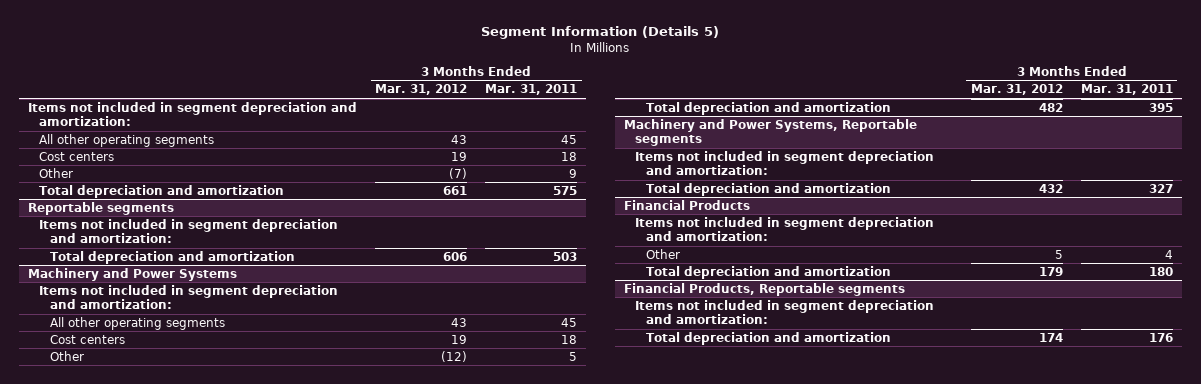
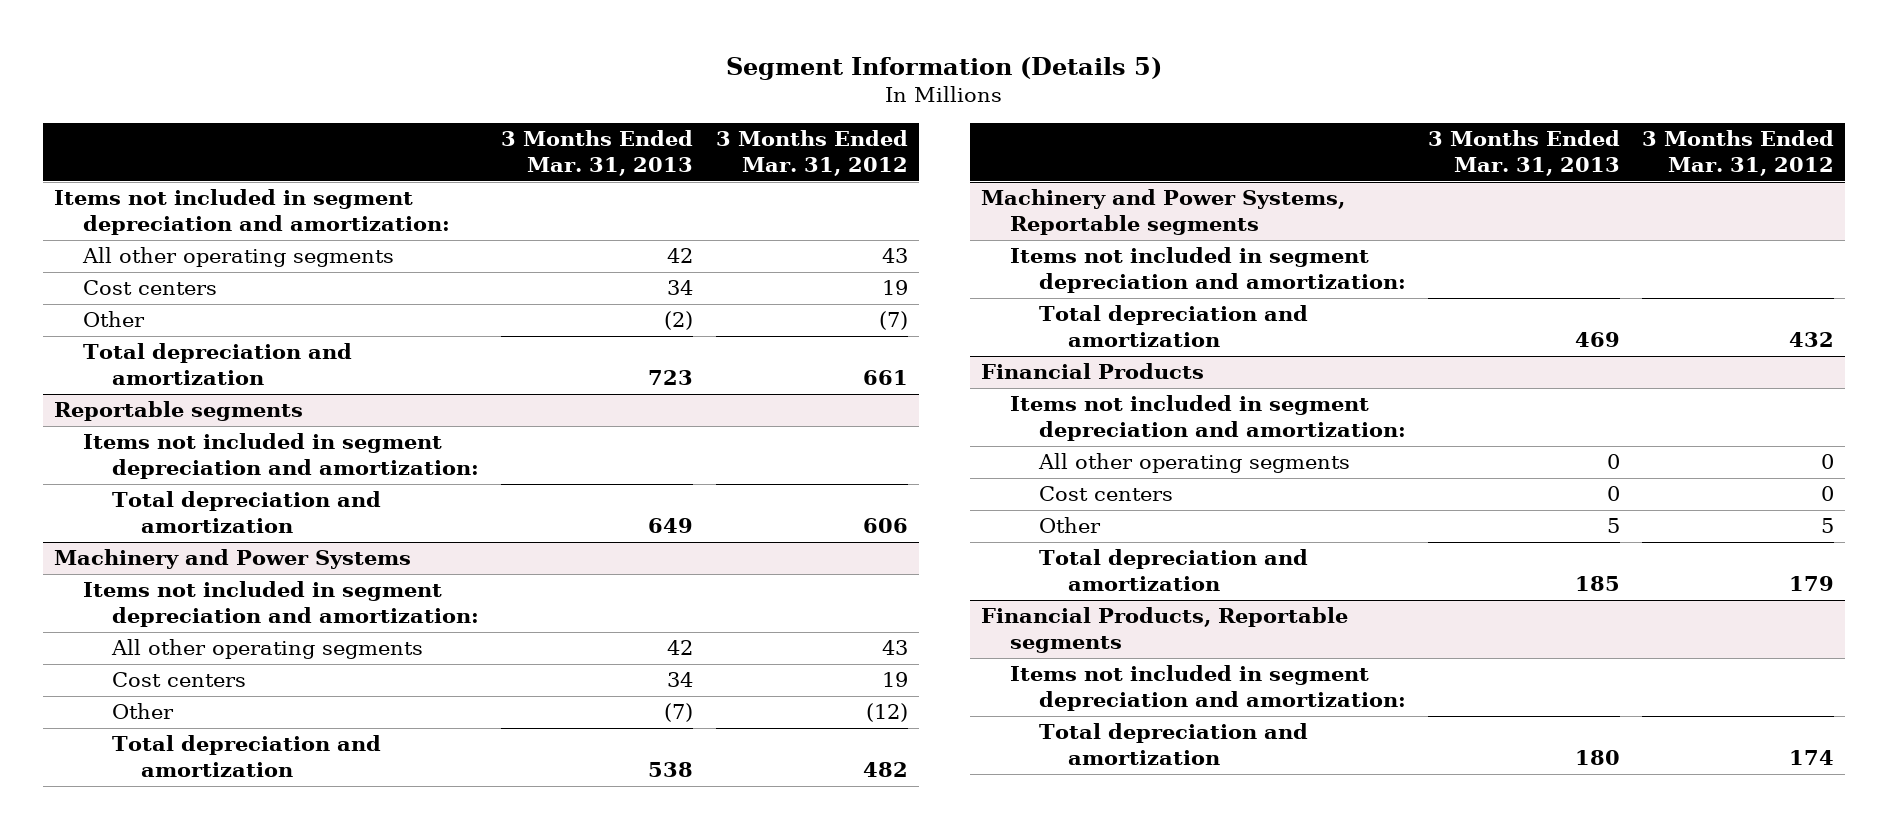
[485,84,578,96] Mar. 31, 2011 -> none
none -> [501,130,694,177] 3 Months Ended Mar. 31, 2013
none -> [1037,453,1350,474] All other operating segments
none -> [1038,486,1173,502] Cost centers

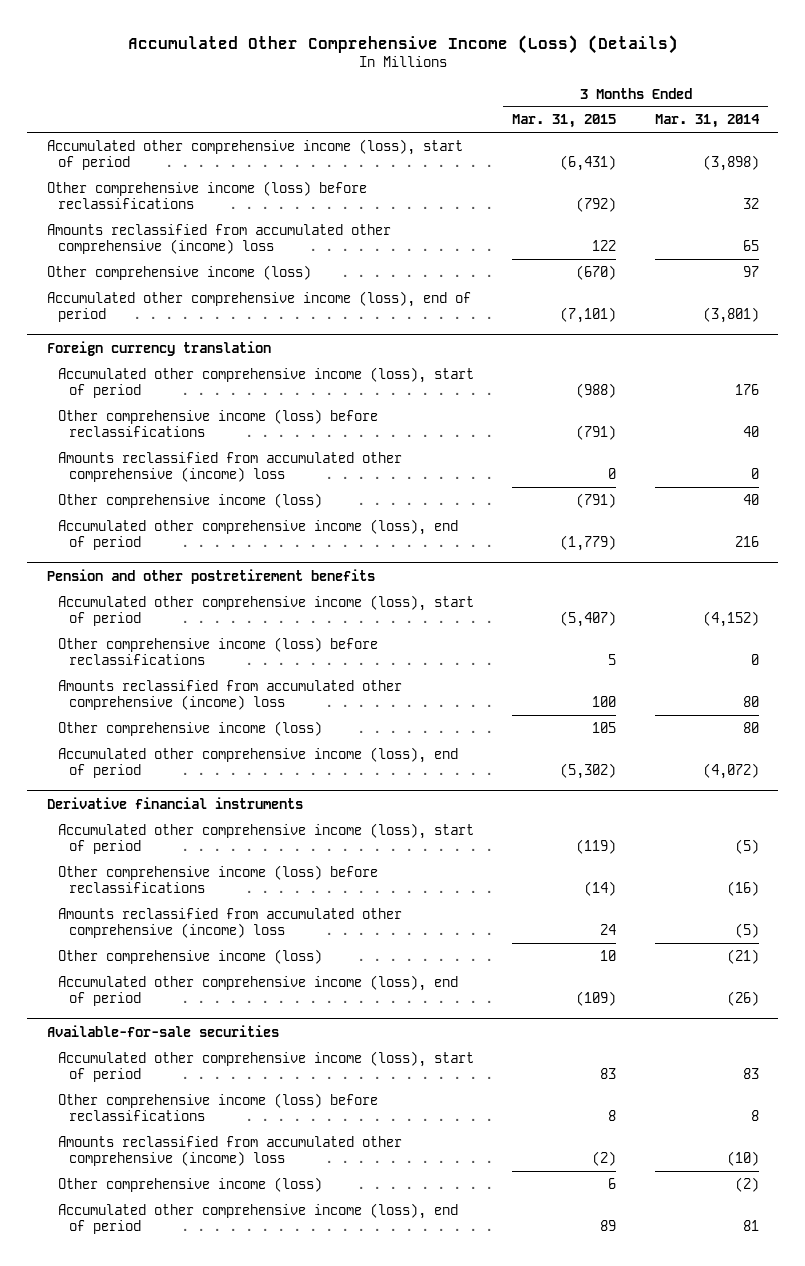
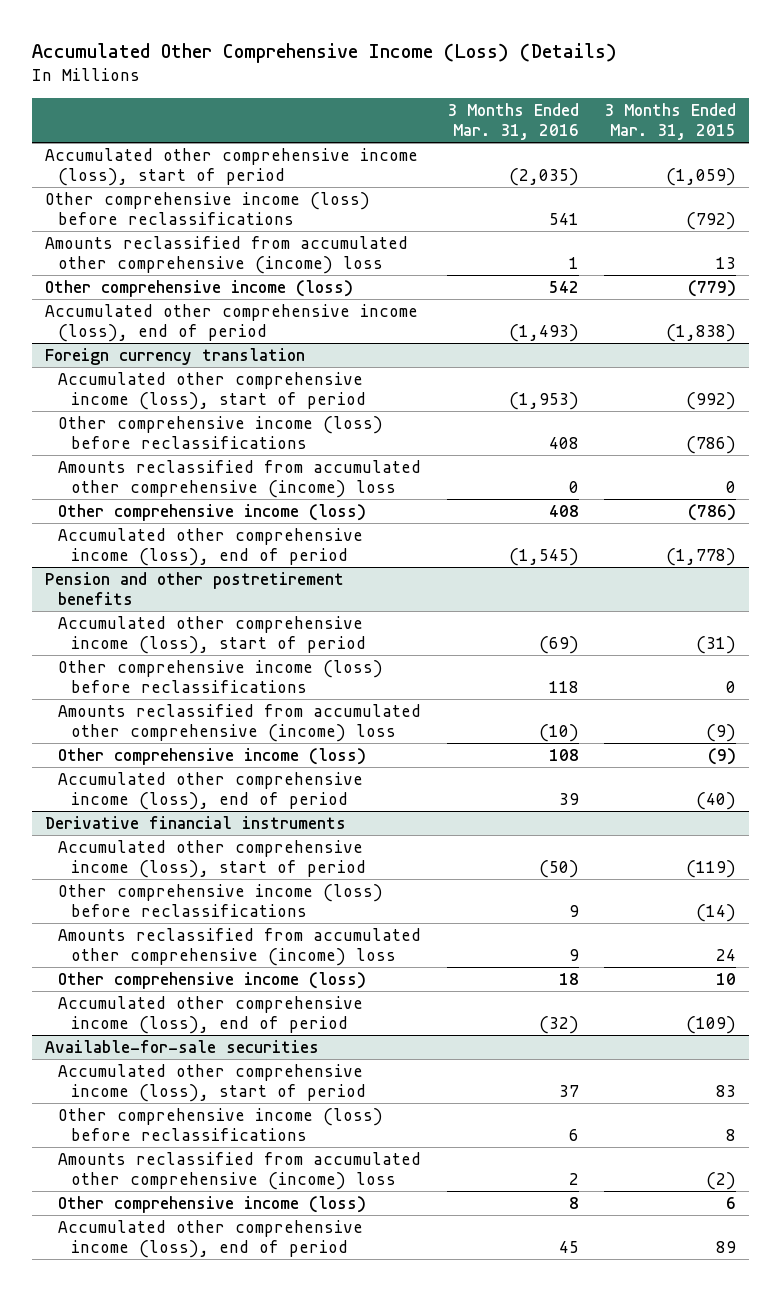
[654,114,760,129] Mar. 31, 2014 -> none
none -> [446,103,579,140] 3 Months Ended Mar. 31, 2016
[560,154,617,171] (6,431) -> [666,167,737,186] (1,059)
[592,239,617,251] 122 -> [716,256,737,269] 13
[576,264,617,280] (670) -> [688,279,737,297] (779)
[560,306,617,323] (7,101) -> [666,323,737,342] (1,838)
[576,382,617,398] (988) -> [686,391,737,410] (992)
[576,424,617,440] (791) -> [686,435,737,454] (786)
[576,492,617,508] (791) -> [688,503,737,521] (786)
[560,534,617,551] (1,779) -> [666,547,737,566] (1,778)
[560,610,617,627] (5,407) -> [696,635,737,654] (31)
[608,653,617,665] 5 -> [726,680,737,693] 0
[592,695,617,707] 100 -> [706,723,737,742] (9)
[592,721,617,733] 105 -> [708,747,737,765] (9)
[560,762,617,779] (5,302) -> [696,791,737,810] (40)

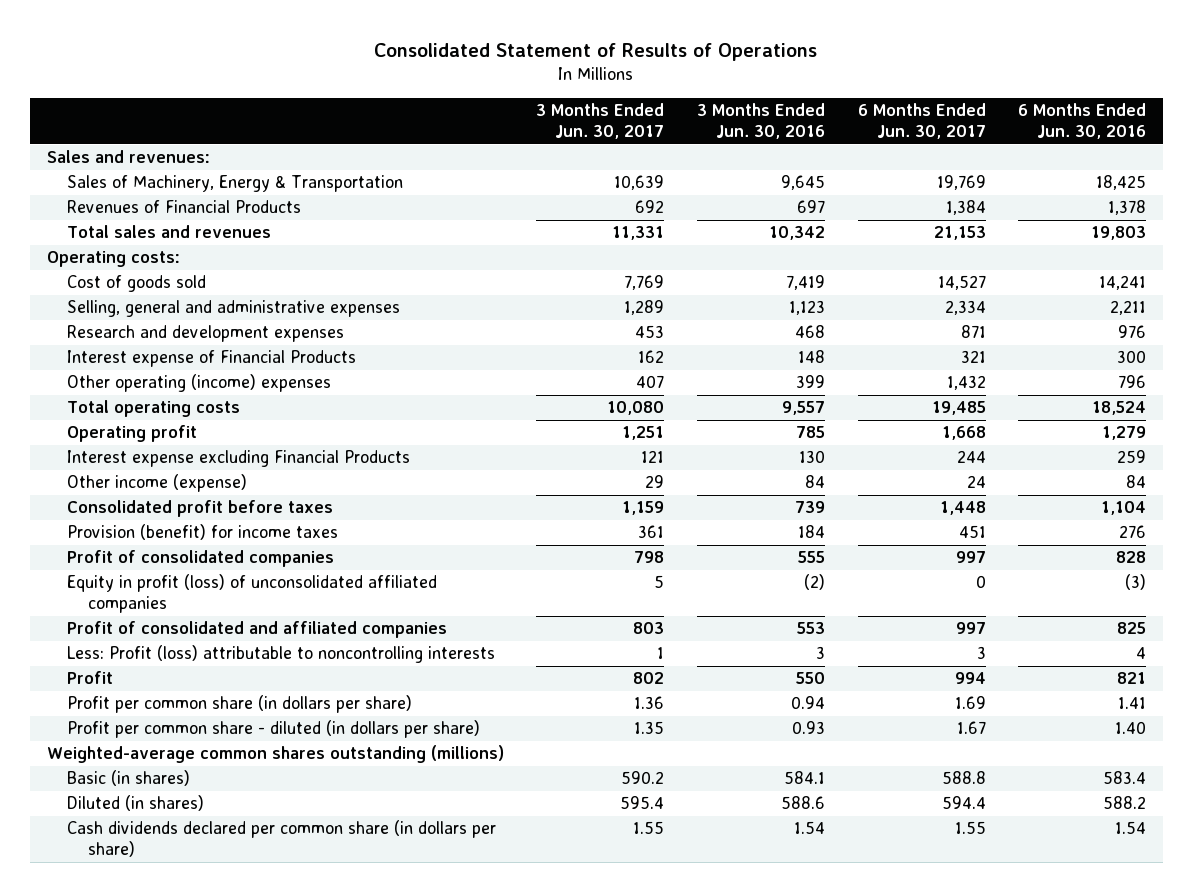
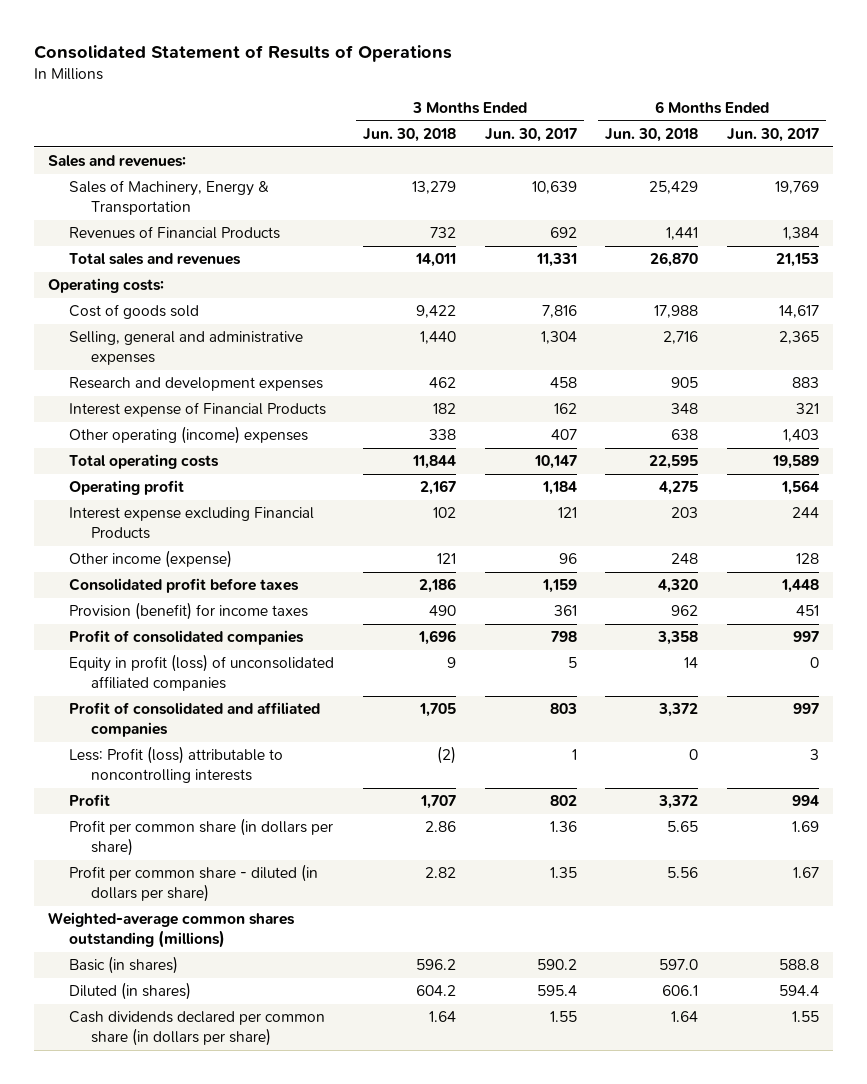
[696,103,825,139] 3 Months Ended Jun. 30, 2016 -> none
[1018,103,1147,139] 6 Months Ended Jun. 30, 2016 -> none
none -> [363,127,457,142] Jun. 30, 2018
none -> [605,127,699,142] Jun. 30, 2018
[624,275,665,291] 7,769 -> [541,305,577,319] 7,816
[937,275,986,291] 14,527 -> [779,305,820,319] 14,617
[624,300,665,316] 1,289 -> [540,331,577,345] 1,304
[944,300,986,316] 2,334 -> [779,331,820,345] 2,365
[635,325,665,339] 453 -> [549,377,577,389] 458
[960,325,986,339] 871 -> [792,377,820,389] 883
[946,375,986,391] 1,432 -> [783,429,820,443] 1,403
[607,401,665,416] 10,080 -> [533,455,577,470] 10,147
[931,401,986,416] 19,485 -> [772,455,820,470] 19,589
[622,426,665,441] 1,251 -> [541,481,577,496] 1,184
[941,426,986,441] 1,668 -> [781,480,820,496] 1,564
[645,475,665,489] 29 -> [558,553,577,565] 96
[966,475,986,489] 24 -> [796,553,820,565] 128

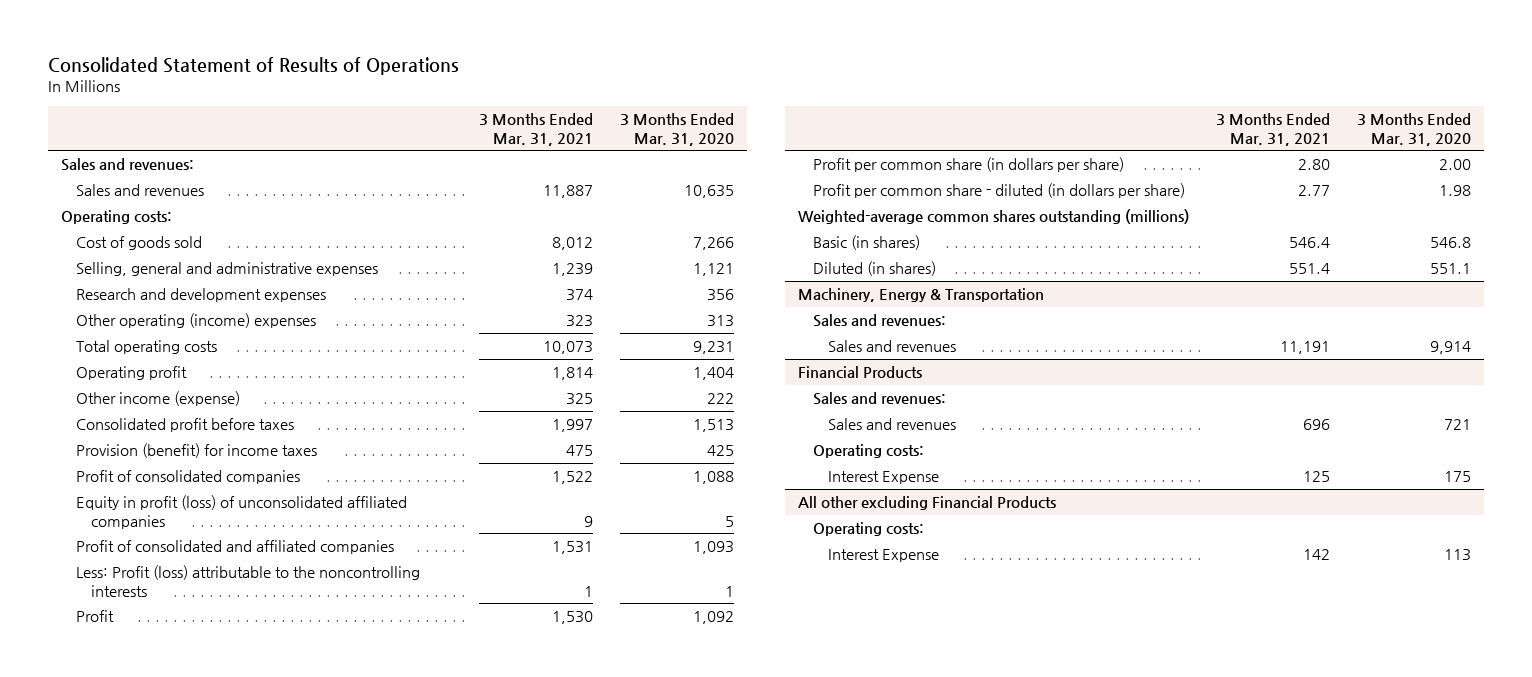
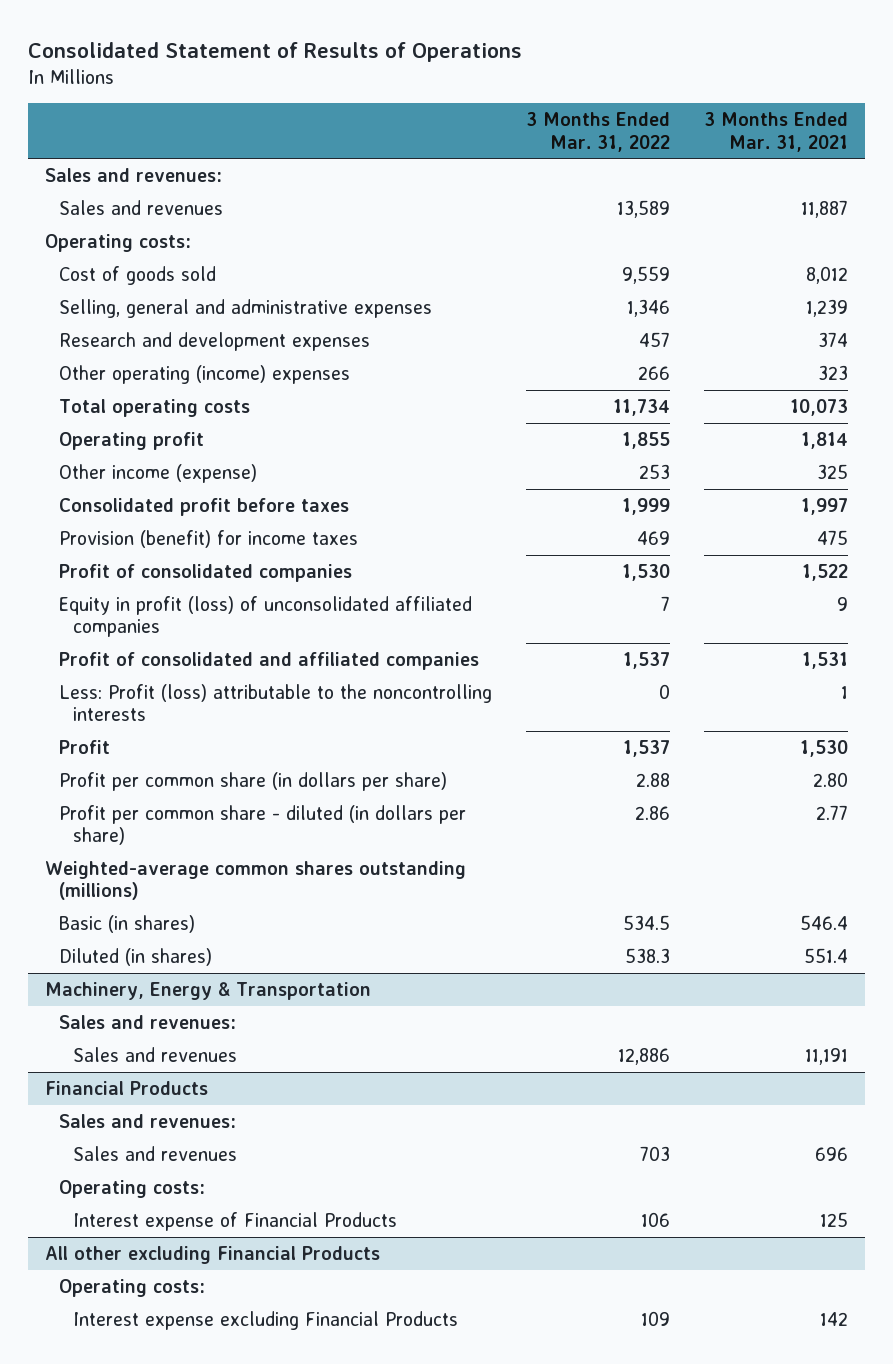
[619,113,734,146] 3 Months Ended Mar. 31, 2020 -> none
none -> [526,112,671,152] 3 Months Ended Mar. 31, 2022
[828,471,940,485] Interest Expense -> [73,1211,398,1231] Interest expense of Financial Products
[828,549,940,563] Interest Expense -> [73,1310,459,1330] Interest expense excluding Financial Products

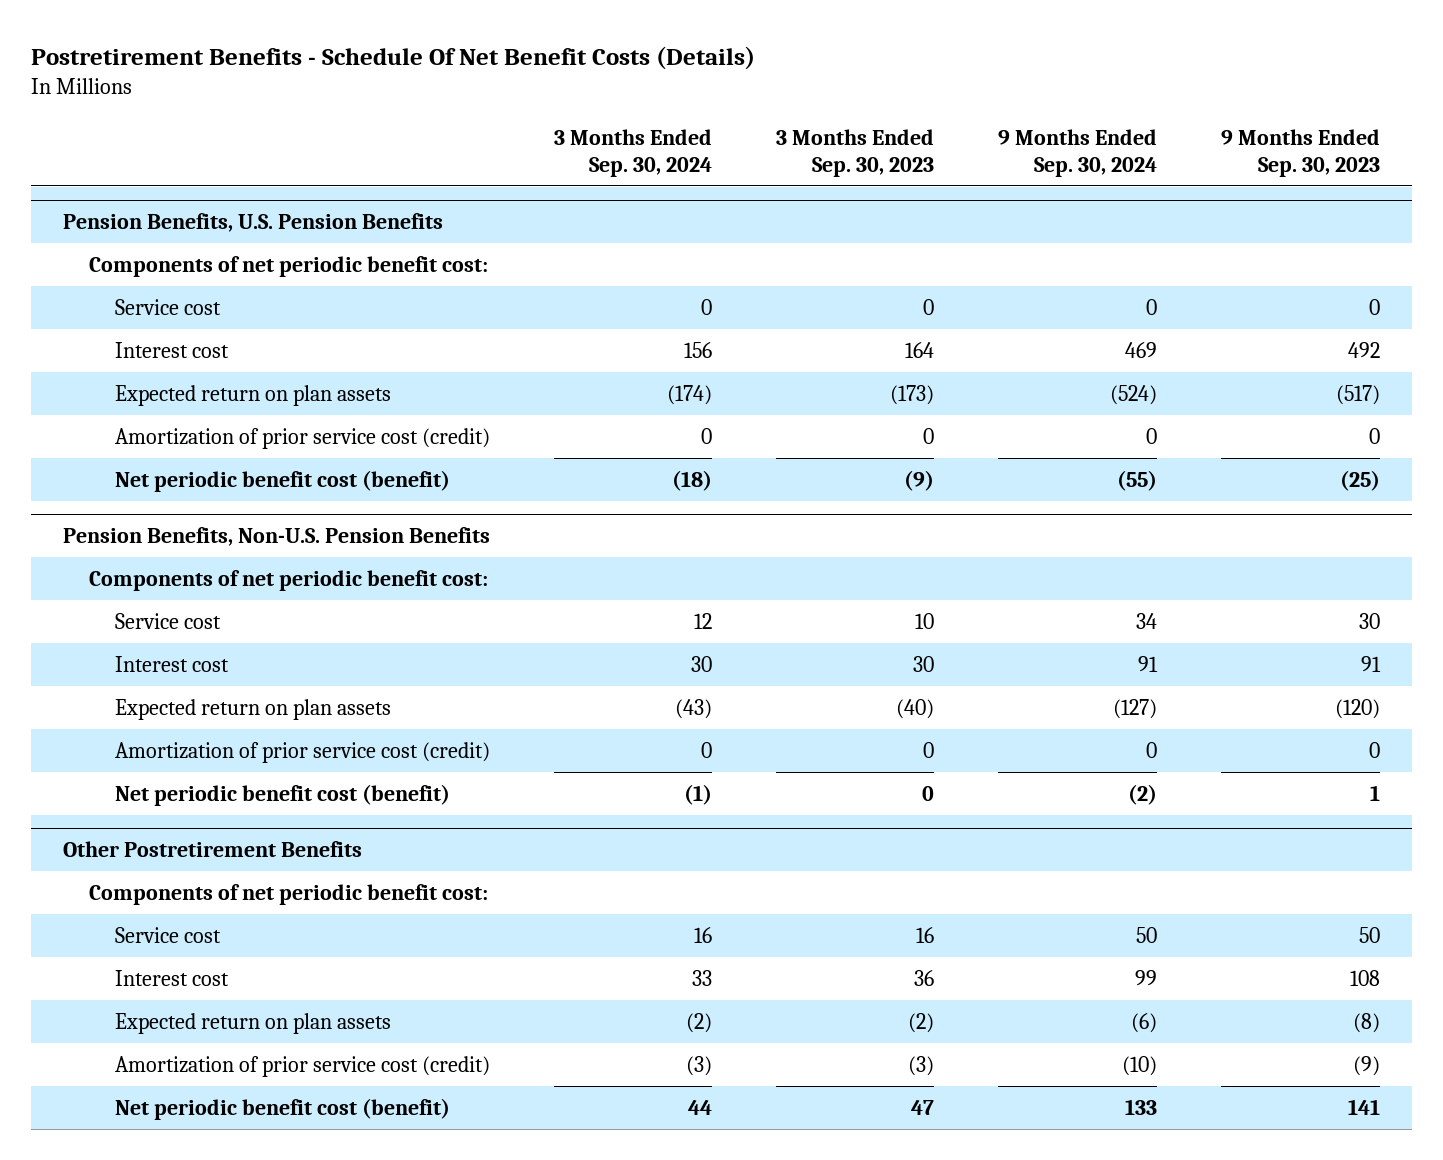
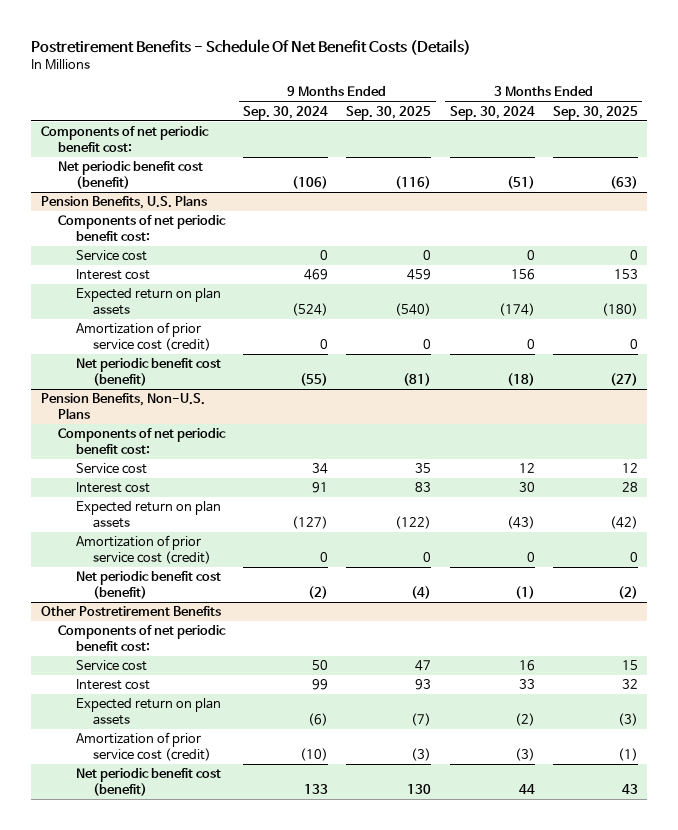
[776,128,935,177] 3 Months Ended Sep. 30, 2023 -> none
[1220,128,1380,177] 9 Months Ended Sep. 30, 2023 -> none
none -> [346,105,432,120] Sep. 30, 2025
none -> [552,105,638,120] Sep. 30, 2025
[63,213,444,233] Pension Benefits, U.S. Pension Benefits -> none
none -> [58,161,204,189] Net periodic benefit cost (benefit)
none -> [40,195,207,210] Pension Benefits, U.S. Plans
none -> [58,215,227,241] Components of net periodic benefit cost:
[63,527,491,547] Pension Benefits, Non-U.S. Pension Benefits -> [40,393,205,419] Pension Benefits, Non-U.S. Plans

